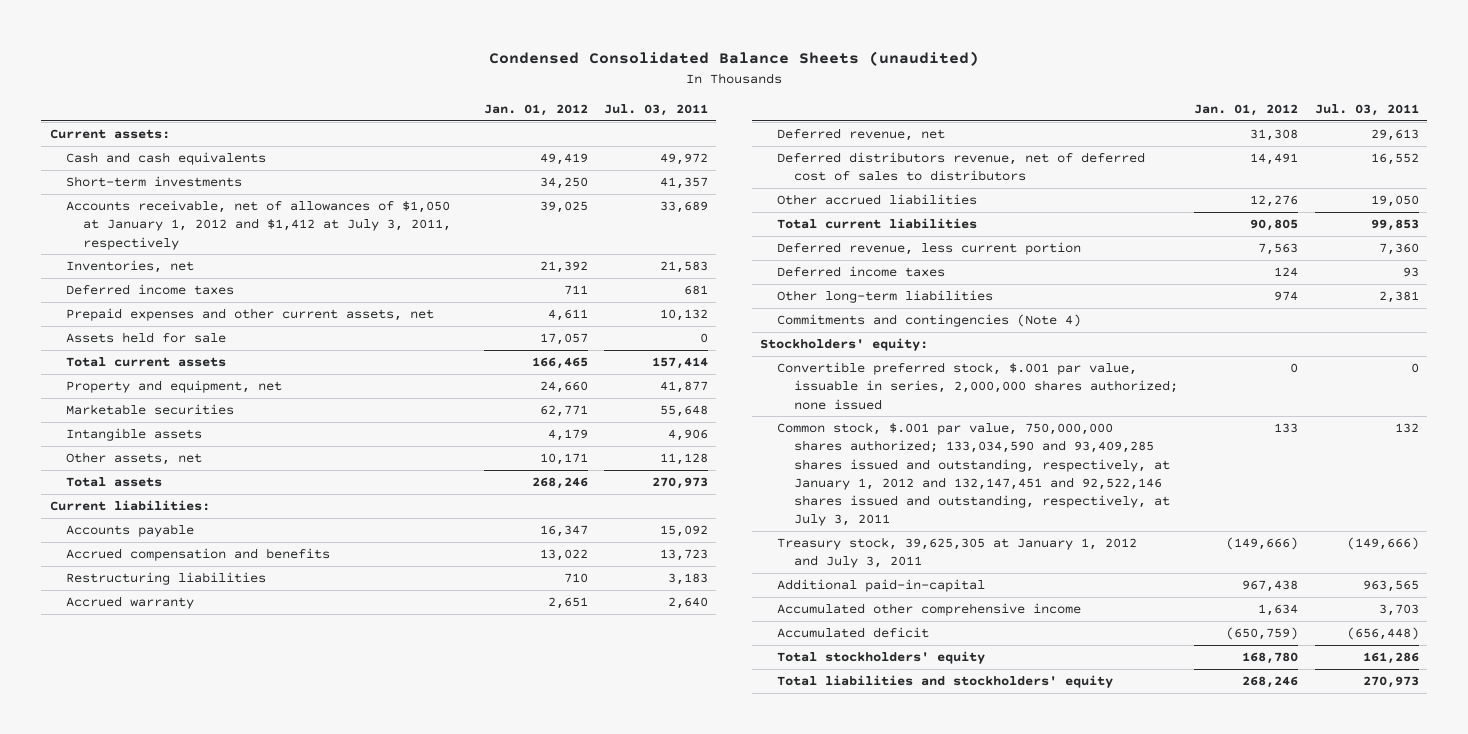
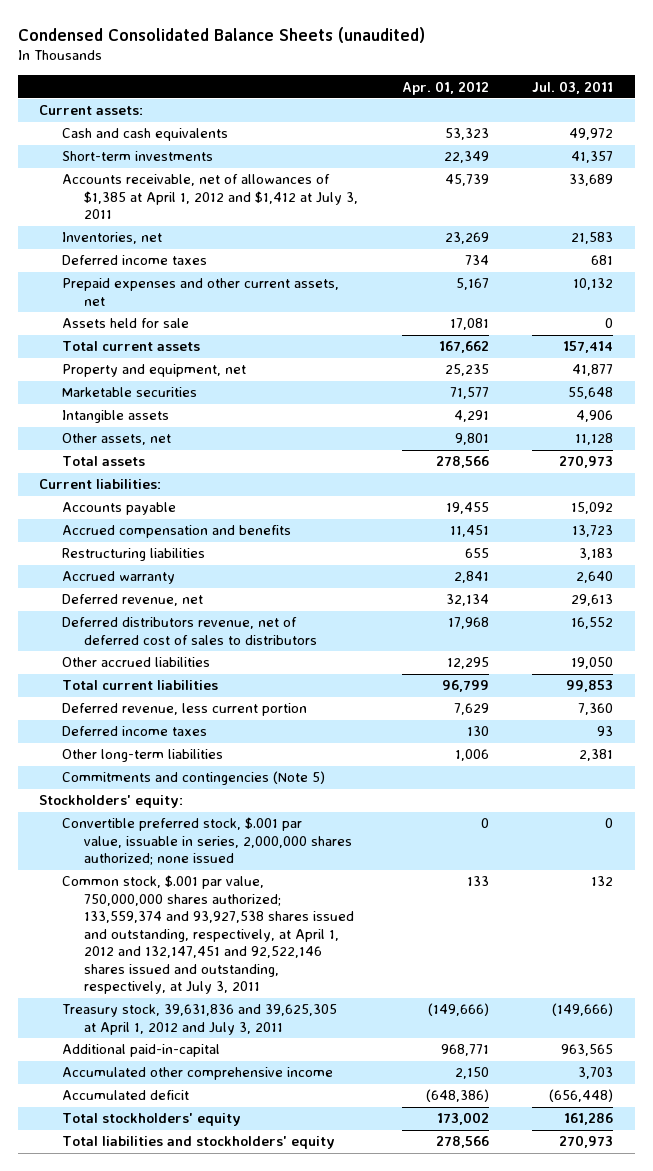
[483,103,588,116] Jan. 01, 2012 -> none
none -> [401,80,489,95] Apr. 01, 2012
[66,200,451,250] Accounts receivable, net of allowances of $1,050 at January 1, 2012 and $1,412 at July 3, 2011, respectively -> [61,174,359,220] Accounts receivable, net of allowances of $1,385 at April 1, 2012 and $1,412 at July 3, 2011
[777,314,1082,328] Commitments and contingencies (Note 4) -> [61,771,325,786] Commitments and contingencies (Note 5)
[777,422,1170,527] Common stock, $.001 par value, 750,000,000 shares authorized; 133,034,590 and 93,409,285 shares issued and outstanding, respectively, at January 1, 2012 and 132,147,451 and 92,522,146 shares issued and outstanding, respectively, at July 3, 2011 -> [61,875,355,995] Common stock, $.001 par value, 750,000,000 shares authorized; 133,559,374 and 93,927,538 shares issued and outstanding, respectively, at April 1, 2012 and 132,147,451 and 92,522,146 shares issued and outstanding, respectively, at July 3, 2011
[777,537,1138,569] Treasury stock, 39,625,305 at January 1, 2012 and July 3, 2011 -> [61,1004,337,1035] Treasury stock, 39,631,836 and 39,625,305 at April 1, 2012 and July 3, 2011

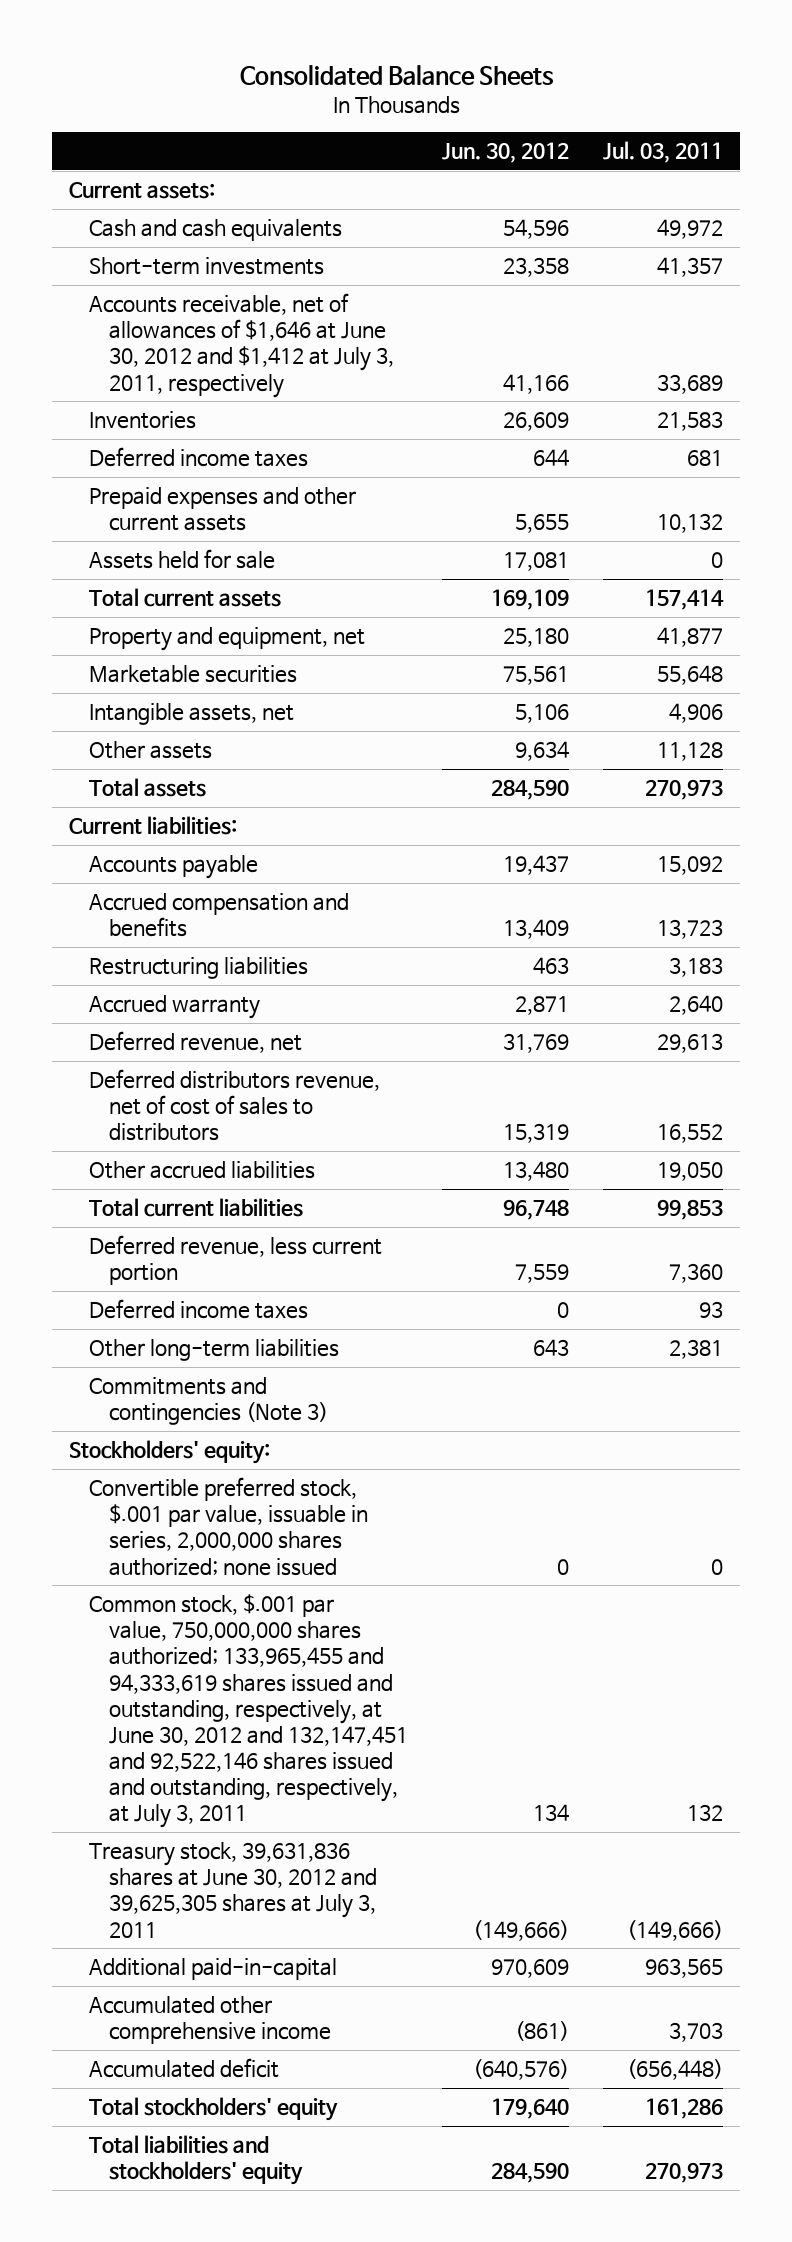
[17,26,425,43] Condensed Consolidated Balance Sheets (unaudited) -> [239,64,554,86] Consolidated Balance Sheets
[401,80,489,95] Apr. 01, 2012 -> none
none -> [442,142,570,164] Jun. 30, 2012
[61,174,359,220] Accounts receivable, net of allowances of $1,385 at April 1, 2012 and $1,412 at July 3, 2011 -> [89,293,395,398] Accounts receivable, net of allowances of $1,646 at June 30, 2012 and $1,412 at July 3, 2011, respectively
[61,232,162,245] Inventories, net -> [89,411,197,430] Inventories
[61,278,339,306] Prepaid expenses and other current assets, net -> [89,487,357,532] Prepaid expenses and other current assets
[61,410,169,424] Intangible assets -> [89,703,295,726] Intangible assets, net
[61,433,171,446] Other assets, net -> [89,741,213,760] Other assets
[61,617,318,645] Deferred distributors revenue, net of deferred cost of sales to distributors -> [89,1069,381,1142] Deferred distributors revenue, net of cost of sales to distributors
[61,771,325,786] Commitments and contingencies (Note 5) -> [89,1377,329,1426] Commitments and contingencies (Note 3)
[61,875,355,995] Common stock, $.001 par value, 750,000,000 shares authorized; 133,559,374 and 93,927,538 shares issued and outstanding, respectively, at April 1, 2012 and 132,147,451 and 92,522,146 shares issued and outstanding, respectively, at July 3, 2011 -> [89,1594,409,1829] Common stock, $.001 par value, 750,000,000 shares authorized; 133,965,455 and 94,333,619 shares issued and outstanding, respectively, at June 30, 2012 and 132,147,451 and 92,522,146 shares issued and outstanding, respectively, at July 3, 2011
[61,1004,337,1035] Treasury stock, 39,631,836 and 39,625,305 at April 1, 2012 and July 3, 2011 -> [89,1842,378,1938] Treasury stock, 39,631,836 shares at June 30, 2012 and 39,625,305 shares at July 3, 2011

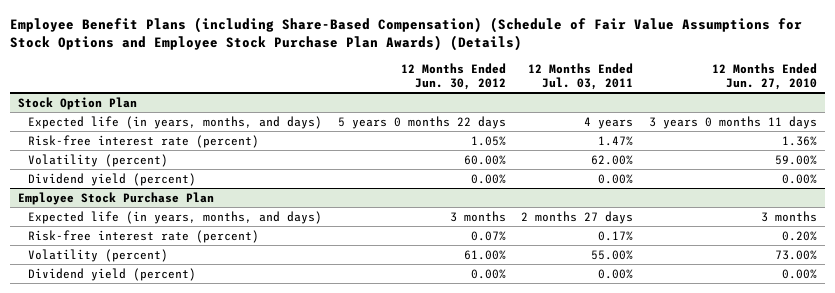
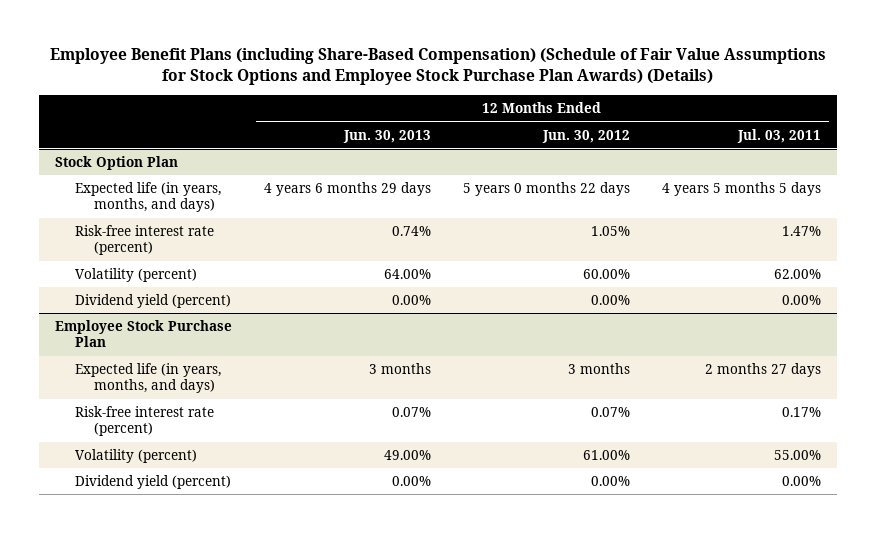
[712,62,818,91] 12 Months Ended Jun. 27, 2010 -> none
none -> [342,129,431,143] Jun. 30, 2013
[584,116,634,129] 4 years -> [661,182,821,197] 4 years 5 months 5 days

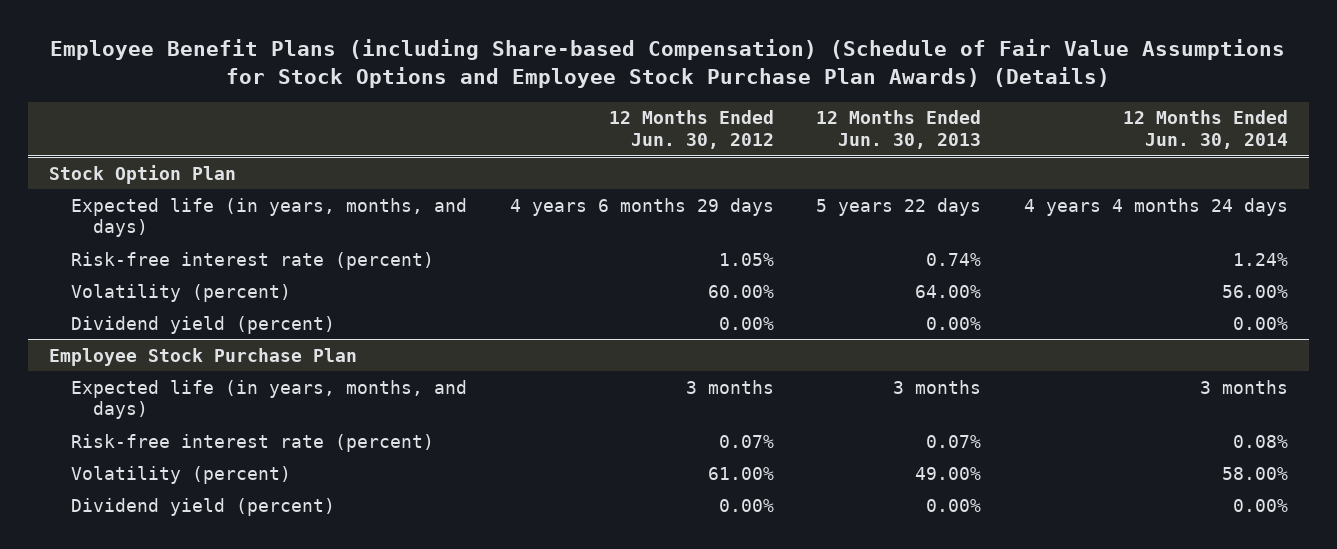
[49,47,826,86] Employee Benefit Plans (including Share-Based Compensation) (Schedule of Fair Value Assumptions for Stock Options and Employee Stock Purchase Plan Awards) (Details) -> [50,38,1286,88] Employee Benefit Plans (including Share-based Compensation) (Schedule of Fair Value Assumptions for Stock Options and Employee Stock Purchase Plan Awards) (Details)
[736,128,821,143] Jul. 03, 2011 -> none
none -> [1122,110,1288,150] 12 Months Ended Jun. 30, 2014
[263,182,431,197] 4 years 6 months 29 days -> [816,197,982,216] 5 years 22 days
[462,182,630,197] 5 years 0 months 22 days -> [509,197,774,216] 4 years 6 months 29 days

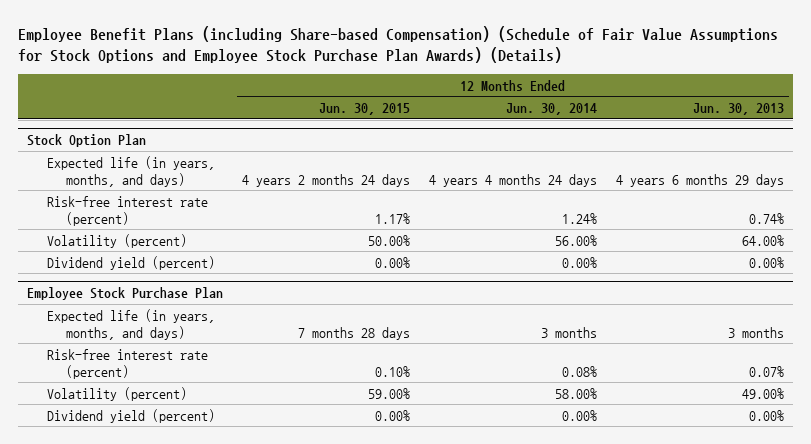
[608,110,774,150] 12 Months Ended Jun. 30, 2012 -> none
none -> [319,102,411,115] Jun. 30, 2015
[816,197,982,216] 5 years 22 days -> [615,173,784,187] 4 years 6 months 29 days

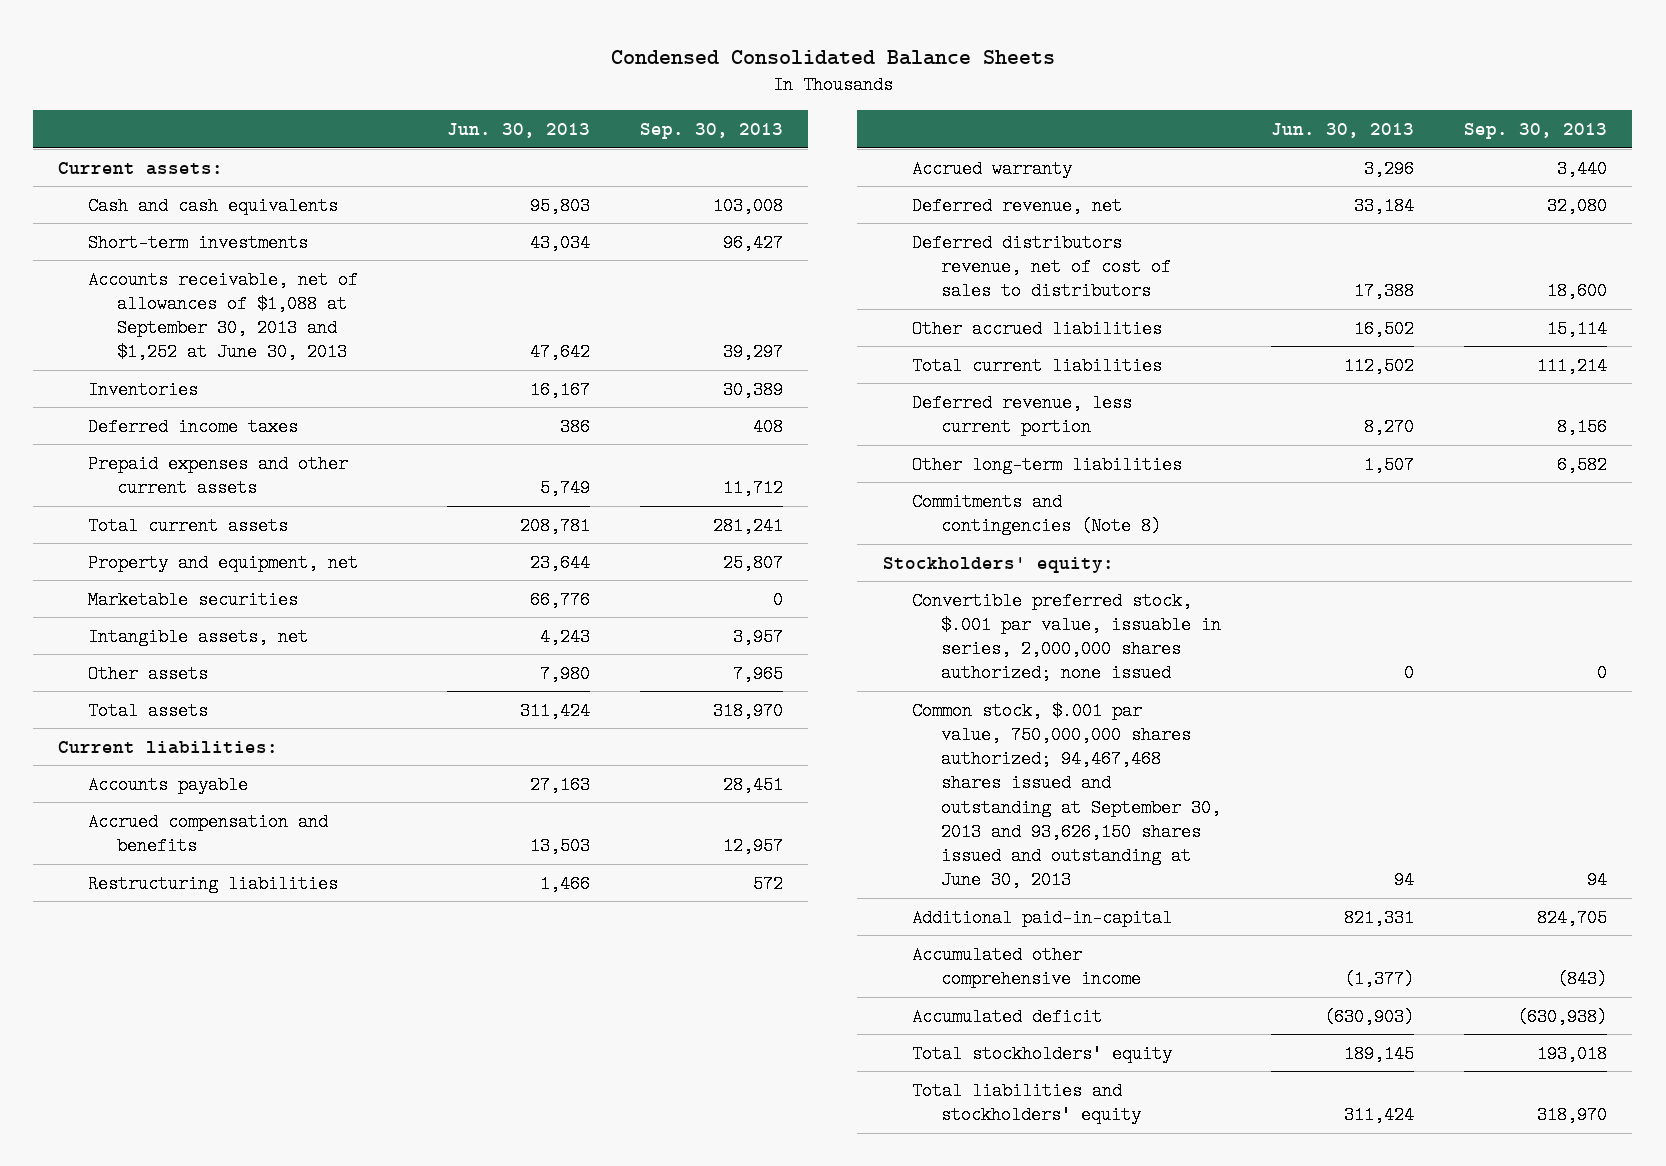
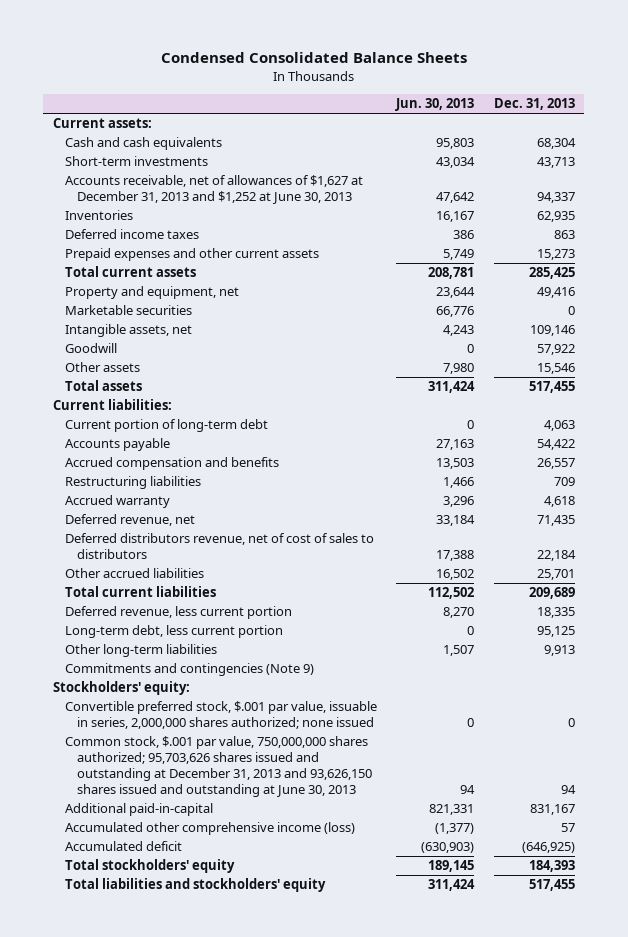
[640,122,784,139] Sep. 30, 2013 -> none
none -> [493,98,575,111] Dec. 31, 2013
[87,270,358,362] Accounts receivable, net of allowances of $1,088 at September 30, 2013 and $1,252 at June 30, 2013 -> [64,175,363,205] Accounts receivable, net of allowances of $1,627 at December 31, 2013 and $1,252 at June 30, 2013
none -> [64,343,117,354] Goodwill
none -> [64,419,268,433] Current portion of long-term debt
none -> [64,625,283,639] Long-term debt, less current portion
[911,492,1162,535] Commitments and contingencies (Note 8) -> [64,663,314,677] Commitments and contingencies (Note 9)
[911,701,1222,890] Common stock, $.001 par value, 750,000,000 shares authorized; 94,467,468 shares issued and outstanding at September 30, 2013 and 93,626,150 shares issued and outstanding at June 30, 2013 -> [64,736,372,798] Common stock, $.001 par value, 750,000,000 shares authorized; 95,703,626 shares issued and outstanding at December 31, 2013 and 93,626,150 shares issued and outstanding at June 30, 2013
[911,945,1142,988] Accumulated other comprehensive income -> [64,822,355,836] Accumulated other comprehensive income (loss)

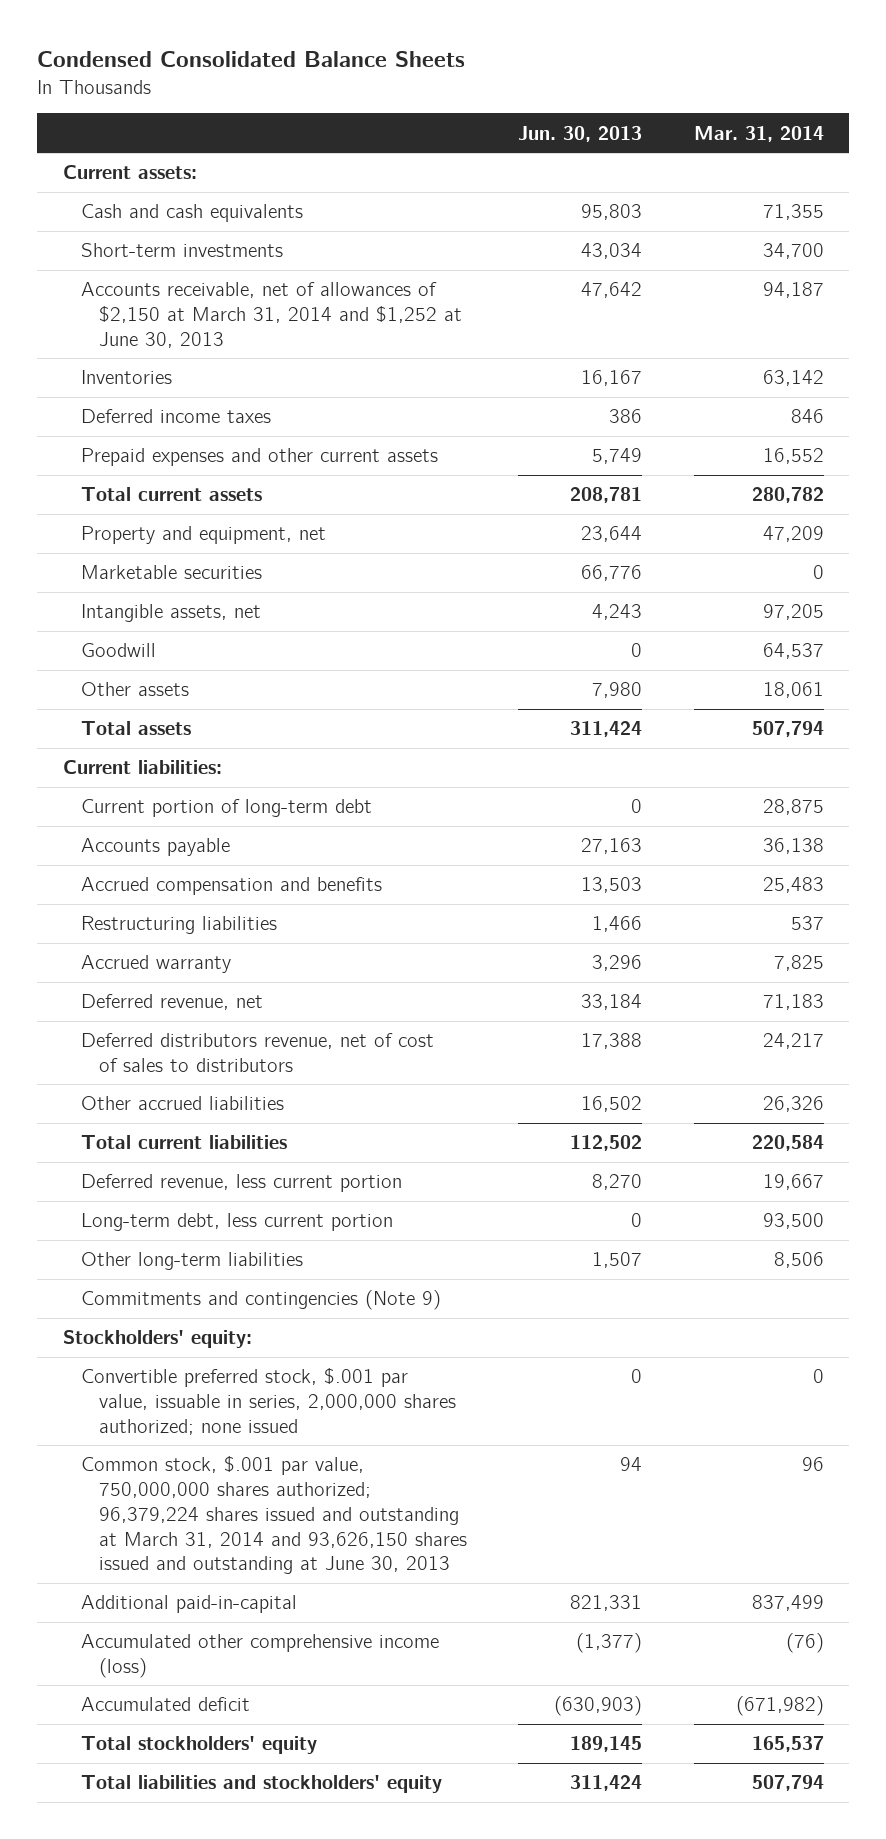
[493,98,575,111] Dec. 31, 2013 -> none
none -> [693,125,824,142] Mar. 31, 2014
[64,175,363,205] Accounts receivable, net of allowances of $1,627 at December 31, 2013 and $1,252 at June 30, 2013 -> [80,282,462,348] Accounts receivable, net of allowances of $2,150 at March 31, 2014 and $1,252 at June 30, 2013
[64,736,372,798] Common stock, $.001 par value, 750,000,000 shares authorized; 95,703,626 shares issued and outstanding at December 31, 2013 and 93,626,150 shares issued and outstanding at June 30, 2013 -> [80,1456,467,1575] Common stock, $.001 par value, 750,000,000 shares authorized; 96,379,224 shares issued and outstanding at March 31, 2014 and 93,626,150 shares issued and outstanding at June 30, 2013

